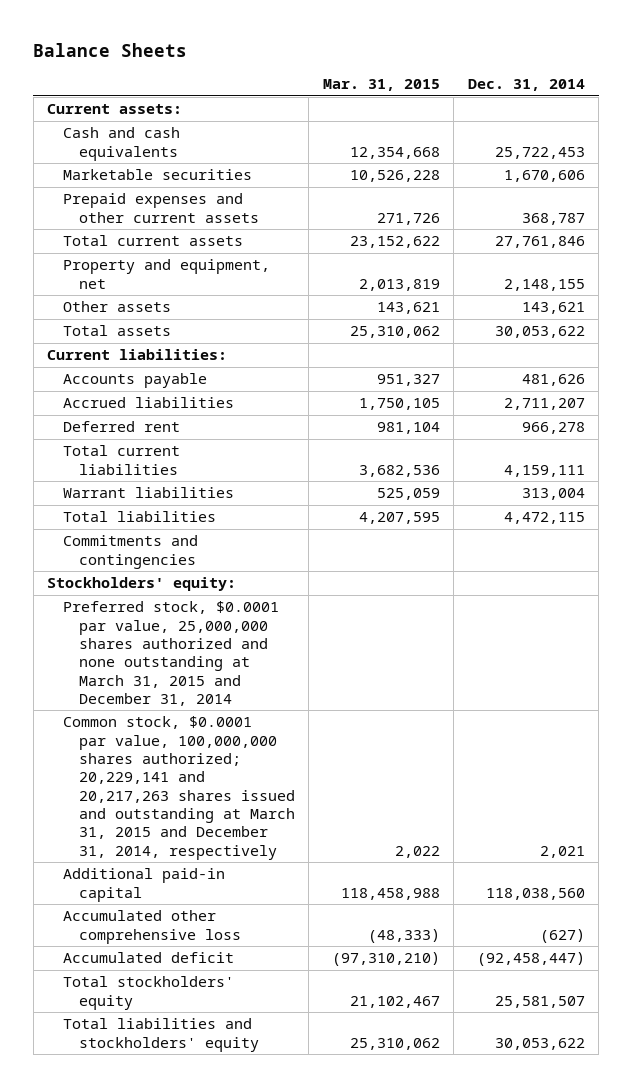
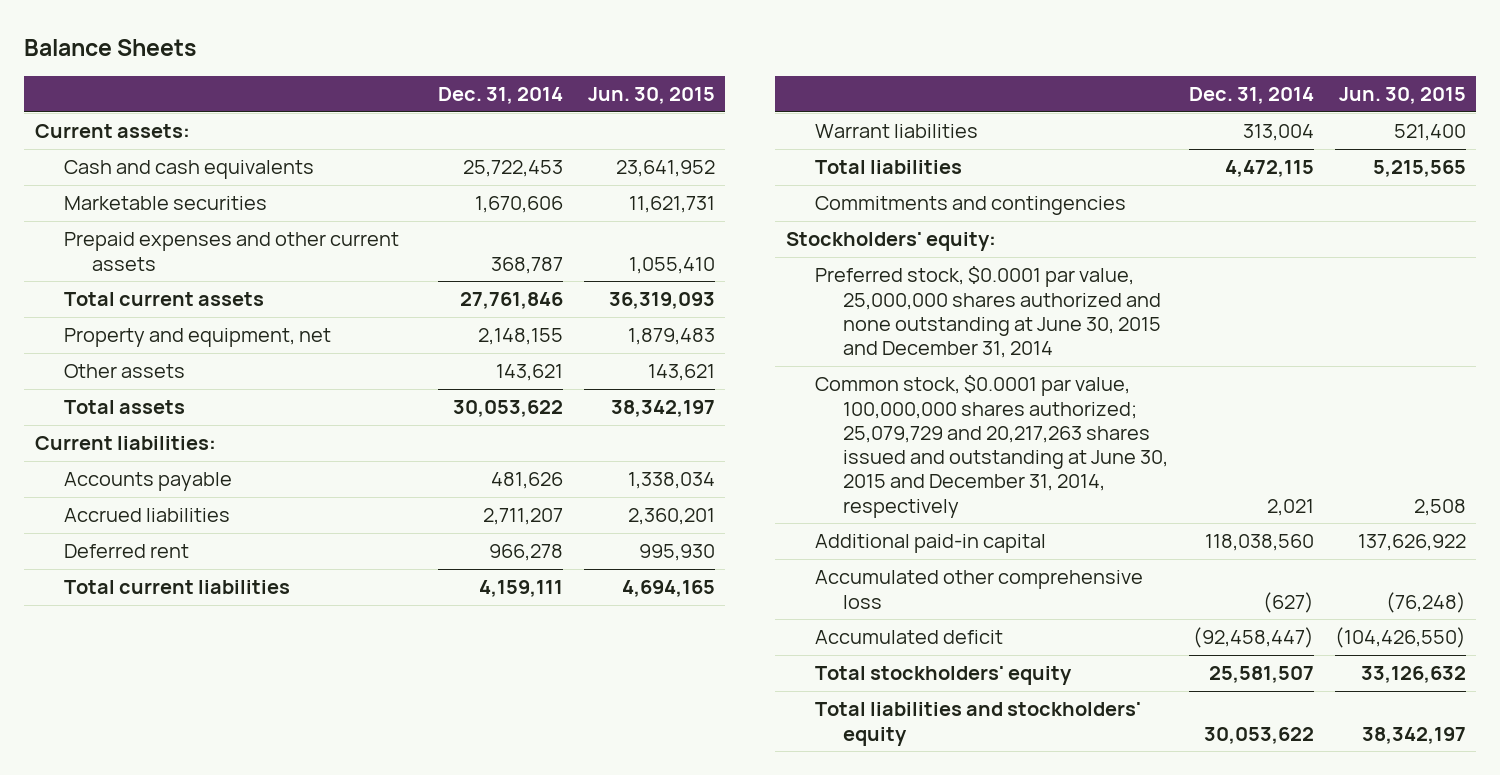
[322,79,440,92] Mar. 31, 2015 -> none
none -> [587,87,715,105] Jun. 30, 2015
[63,601,280,706] Preferred stock, $0.0001 par value, 25,000,000 shares authorized and none outstanding at March 31, 2015 and December 31, 2014 -> [814,266,1162,359] Preferred stock, $0.0001 par value, 25,000,000 shares authorized and none outstanding at June 30, 2015 and December 31, 2014
[63,716,295,860] Common stock, $0.0001 par value, 100,000,000 shares authorized; 20,229,141 and 20,217,263 shares issued and outstanding at March 31, 2015 and December 31, 2014, respectively -> [814,375,1169,518] Common stock, $0.0001 par value, 100,000,000 shares authorized; 25,079,729 and 20,217,263 shares issued and outstanding at June 30, 2015 and December 31, 2014, respectively

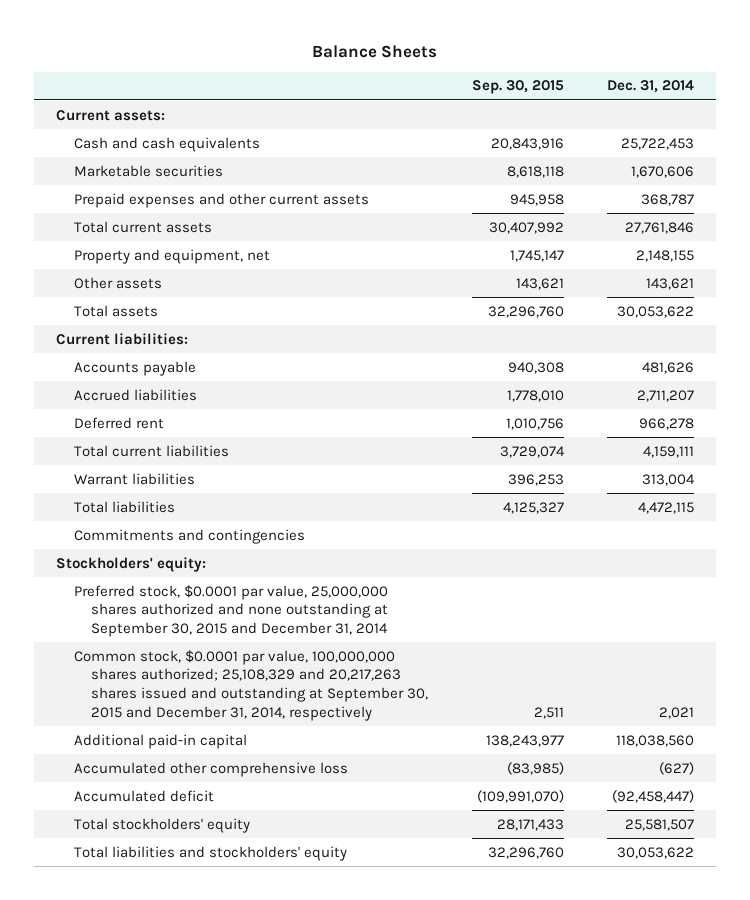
[587,87,715,105] Jun. 30, 2015 -> none
none -> [471,80,564,95] Sep. 30, 2015
[814,266,1162,359] Preferred stock, $0.0001 par value, 25,000,000 shares authorized and none outstanding at June 30, 2015 and December 31, 2014 -> [73,584,389,637] Preferred stock, $0.0001 par value, 25,000,000 shares authorized and none outstanding at September 30, 2015 and December 31, 2014
[814,375,1169,518] Common stock, $0.0001 par value, 100,000,000 shares authorized; 25,079,729 and 20,217,263 shares issued and outstanding at June 30, 2015 and December 31, 2014, respectively -> [73,649,429,721] Common stock, $0.0001 par value, 100,000,000 shares authorized; 25,108,329 and 20,217,263 shares issued and outstanding at September 30, 2015 and December 31, 2014, respectively

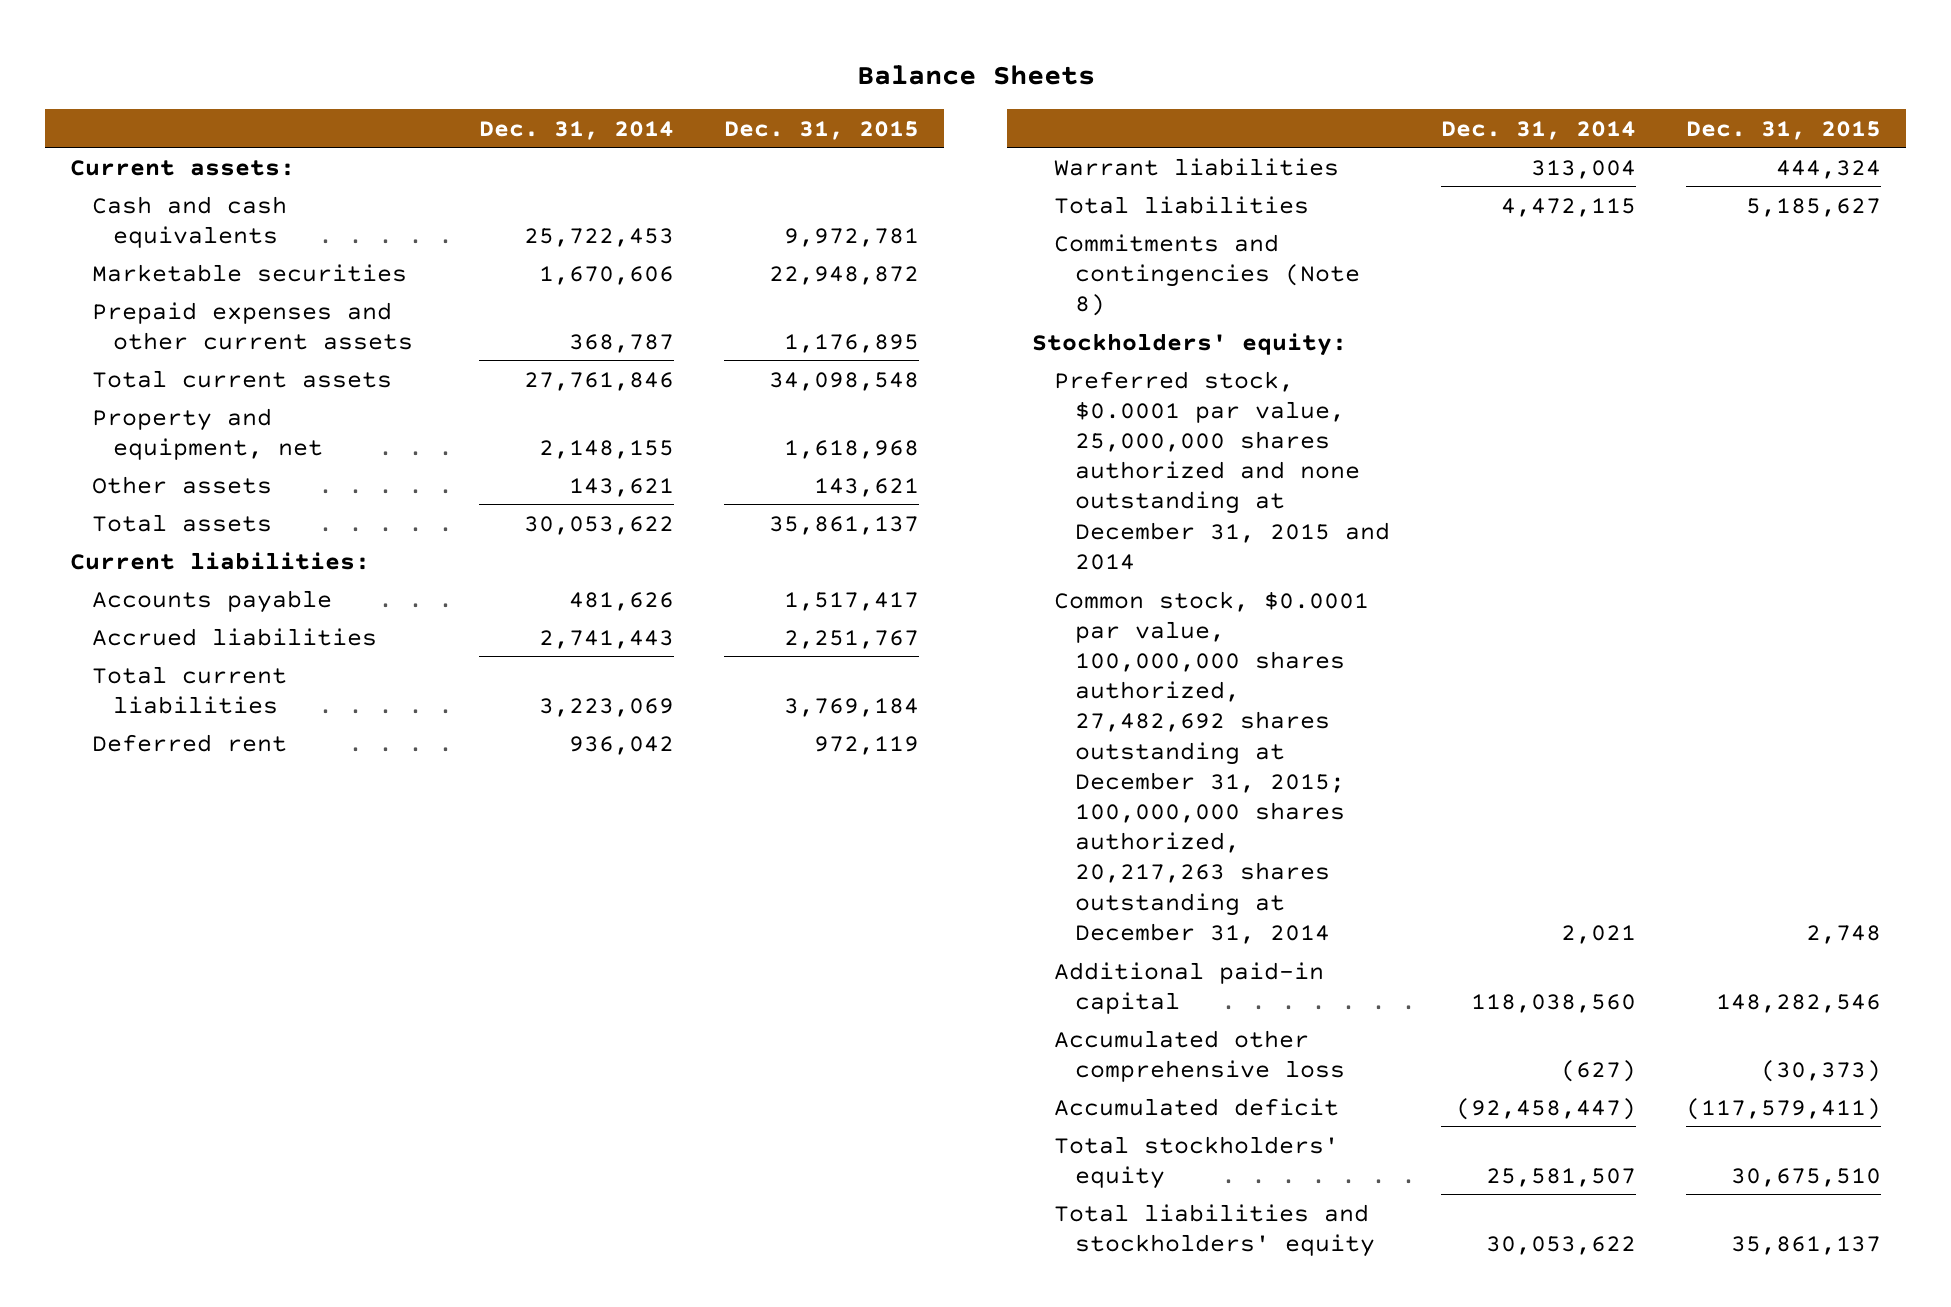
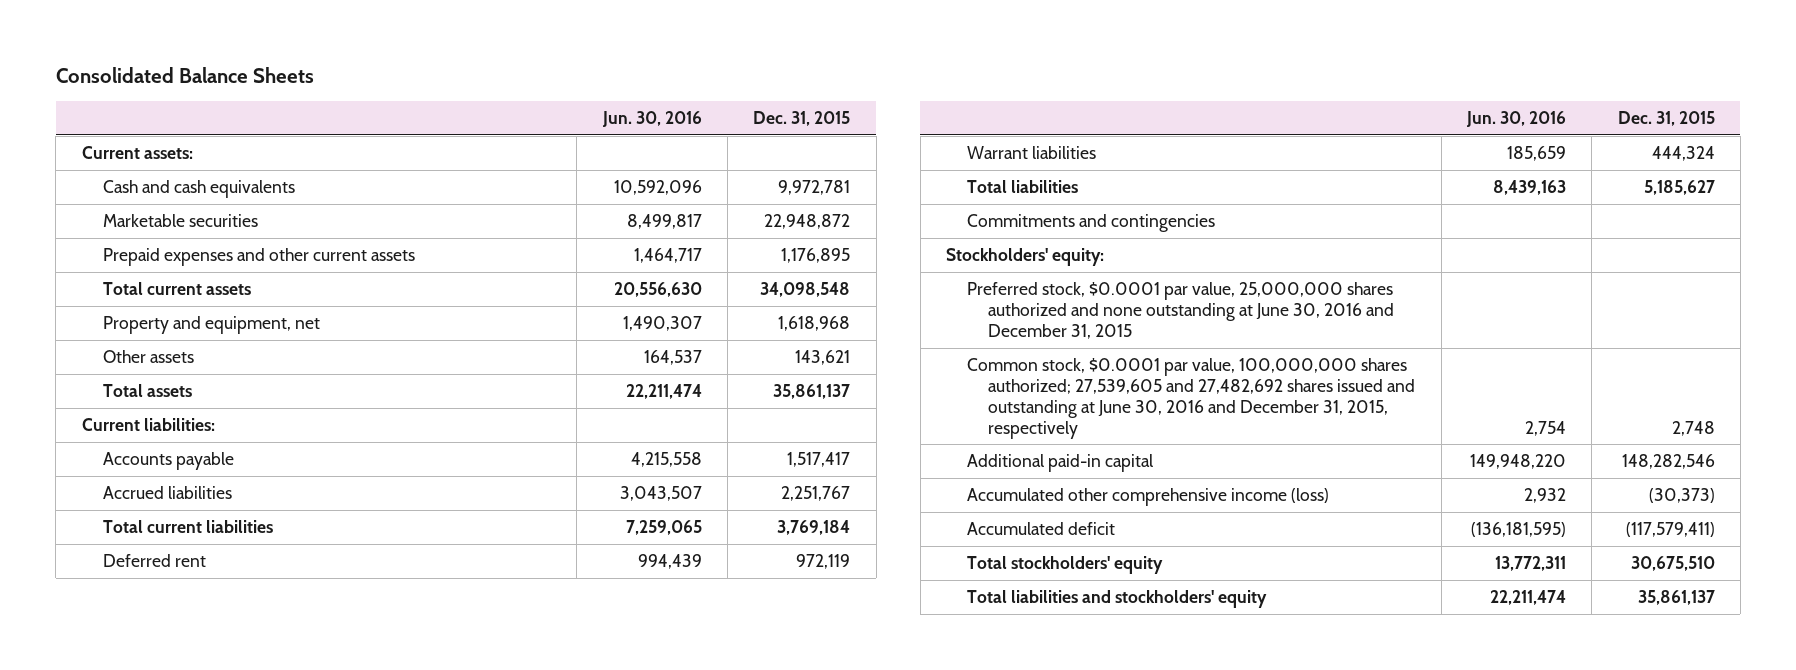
[856,64,1095,85] Balance Sheets -> [55,67,314,84] Consolidated Balance Sheets
[478,120,674,140] Dec. 31, 2014 -> none
none -> [601,111,702,128] Jun. 30, 2016
[1053,233,1361,316] Commitments and contingencies (Note 8) -> [967,214,1216,233] Commitments and contingencies
[1053,370,1391,570] Preferred stock, $0.0001 par value, 25,000,000 shares authorized and none outstanding at December 31, 2015 and 2014 -> [967,282,1395,339] Preferred stock, $0.0001 par value, 25,000,000 shares authorized and none outstanding at June 30, 2016 and December 31, 2015
[1053,590,1369,944] Common stock, $0.0001 par value, 100,000,000 shares authorized, 27,482,692 shares outstanding at December 31, 2015; 100,000,000 shares authorized, 20,217,263 shares outstanding at December 31, 2014 -> [967,358,1416,439] Common stock, $0.0001 par value, 100,000,000 shares authorized; 27,539,605 and 27,482,692 shares issued and outstanding at June 30, 2016 and December 31, 2015, respectively
[1053,1029,1346,1082] Accumulated other comprehensive loss -> [967,488,1330,507] Accumulated other comprehensive income (loss)

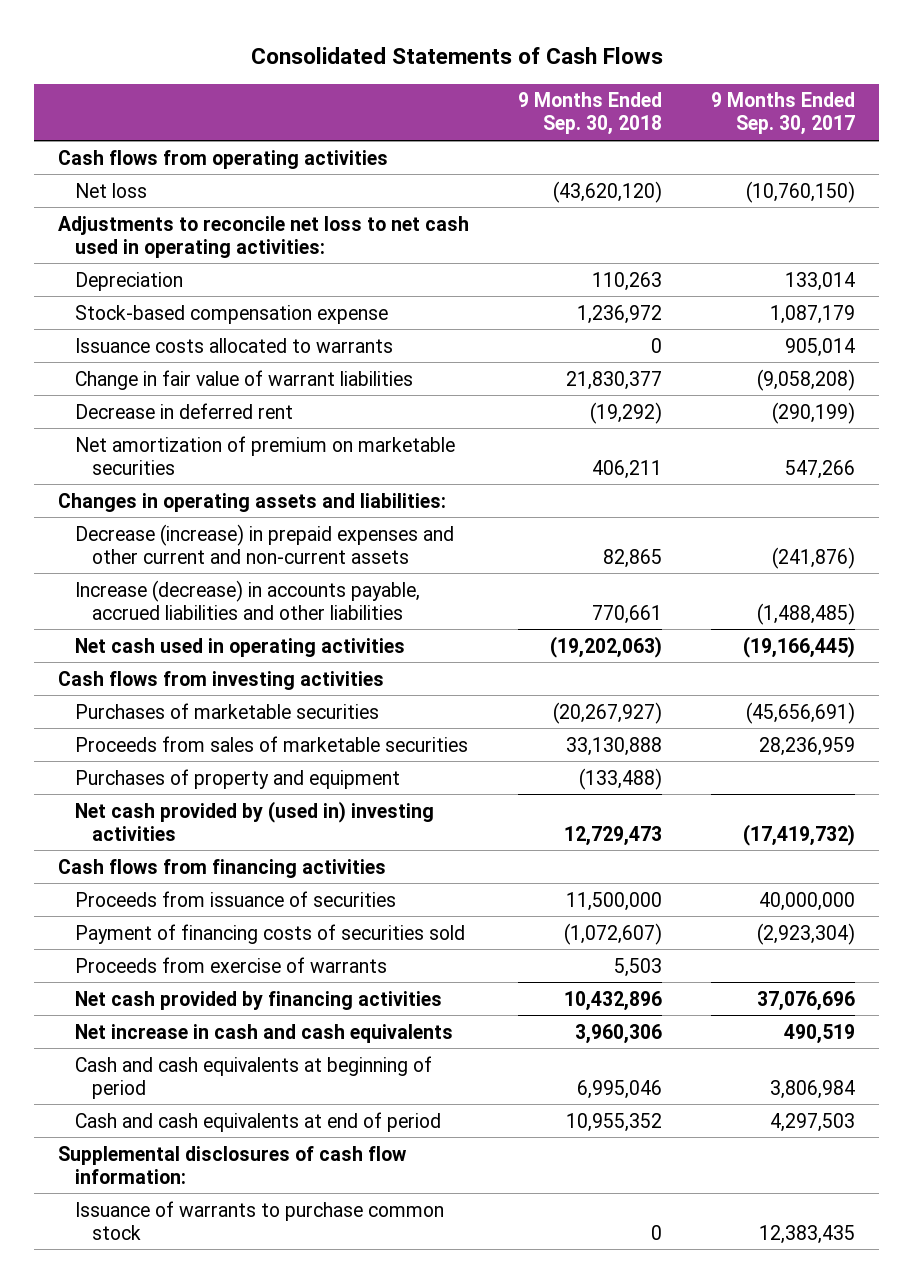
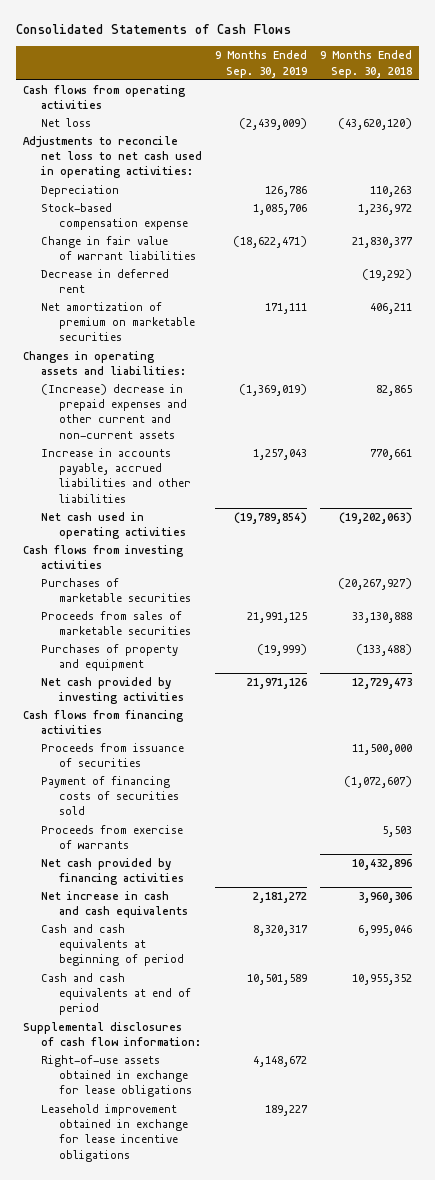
[710,92,855,136] 9 Months Ended Sep. 30, 2017 -> none
none -> [215,50,308,78] 9 Months Ended Sep. 30, 2019
[75,337,394,353] Issuance costs allocated to warrants -> none
[75,523,455,564] Decrease (increase) in prepaid expenses and other current and non-current assets -> [40,384,187,439] (Increase) decrease in prepaid expenses and other current and non-current assets
[75,579,421,620] Increase (decrease) in accounts payable, accrued liabilities and other liabilities -> [40,448,191,503] Increase in accounts payable, accrued liabilities and other liabilities
[75,800,435,841] Net cash provided by (used in) investing activities -> [40,677,184,705] Net cash provided by investing activities
[75,1200,445,1240] Issuance of warrants to purchase common stock -> none
none -> [40,1055,192,1098] Right-of-use assets obtained in exchange for lease obligations
none -> [40,1104,188,1162] Leasehold improvement obtained in exchange for lease incentive obligations

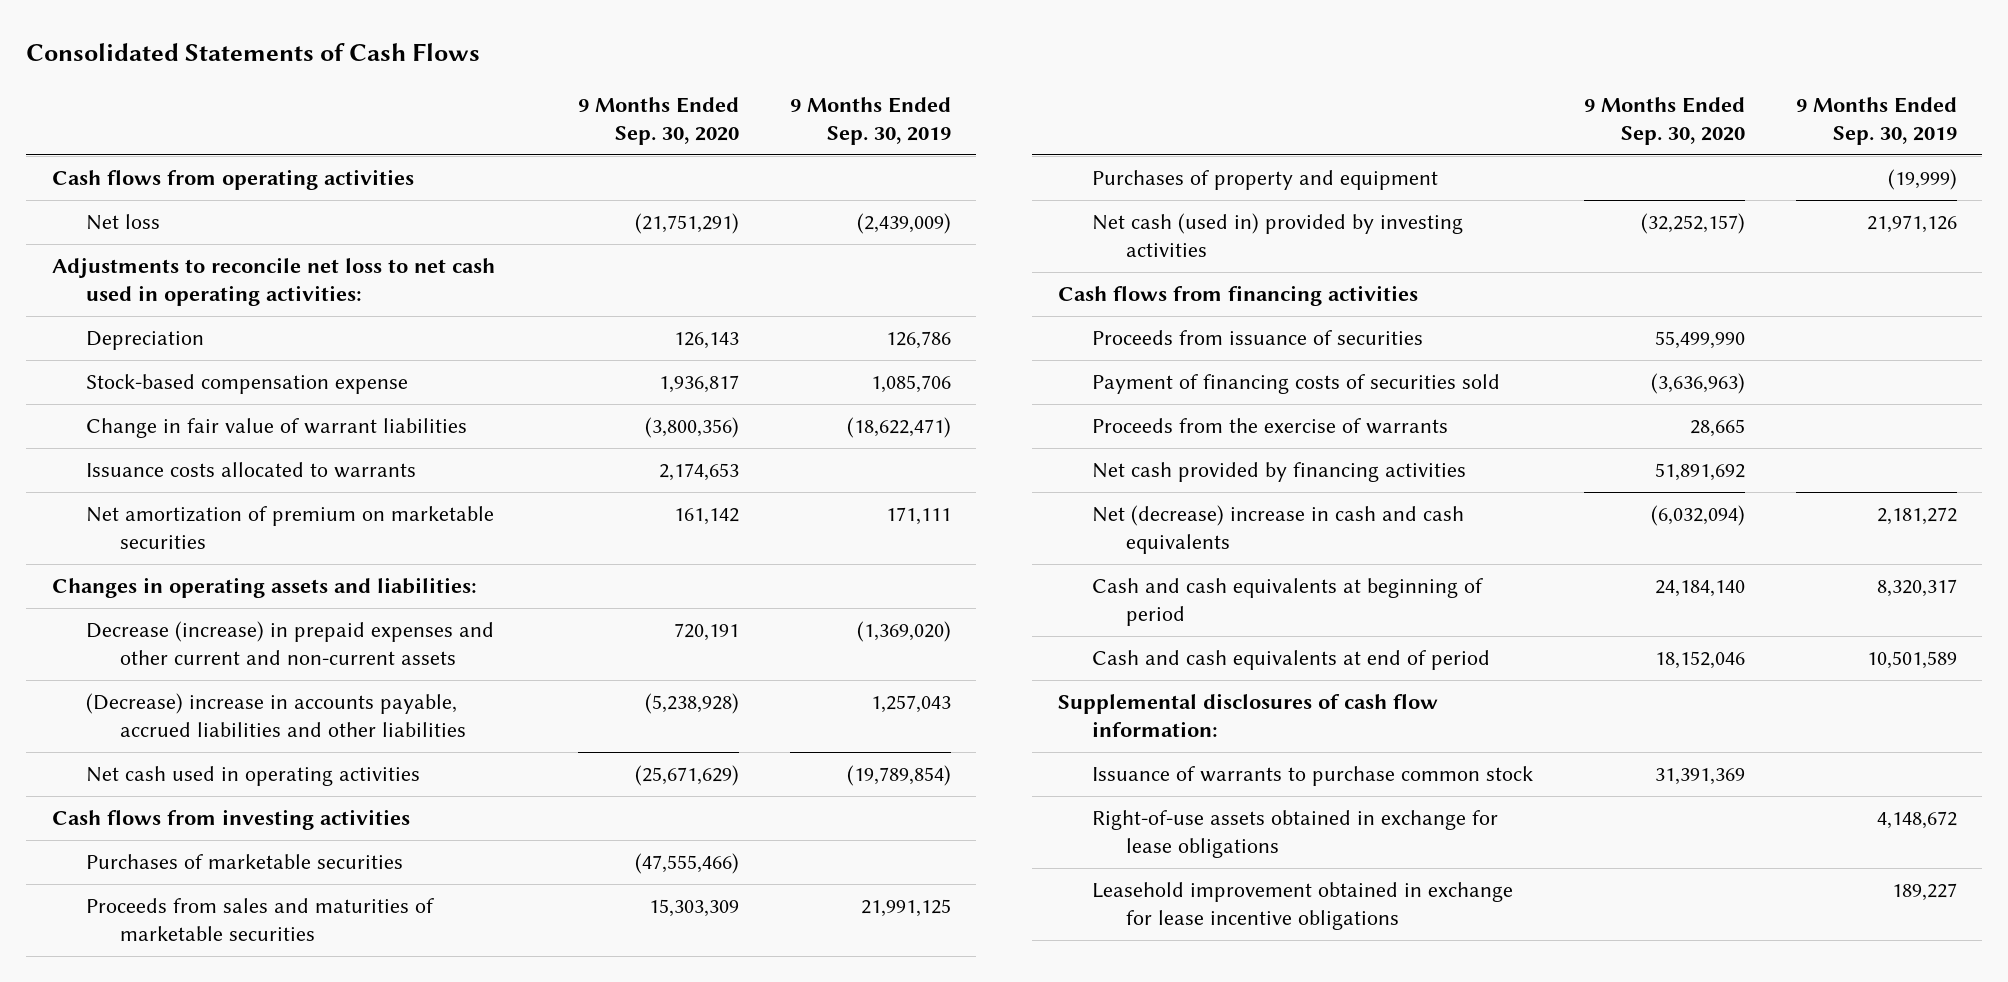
[320,50,413,78] 9 Months Ended Sep. 30, 2018 -> none
none -> [577,97,739,145] 9 Months Ended Sep. 30, 2020
[40,269,169,294] Decrease in deferred rent -> none
none -> [85,462,416,479] Issuance costs allocated to warrants
[40,384,187,439] (Increase) decrease in prepaid expenses and other current and non-current assets -> [85,621,494,665] Decrease (increase) in prepaid expenses and other current and non-current assets
[239,384,308,397] (1,369,019) -> [856,621,951,643] (1,369,020)
[40,448,191,503] Increase in accounts payable, accrued liabilities and other liabilities -> [85,693,466,737] (Decrease) increase in accounts payable, accrued liabilities and other liabilities
[40,611,191,636] Proceeds from sales of marketable securities -> [85,898,434,941] Proceeds from sales and maturities of marketable securities
[40,677,184,705] Net cash provided by investing activities -> [1091,213,1463,257] Net cash (used in) provided by investing activities
[40,825,183,850] Proceeds from exercise of warrants -> [1091,418,1448,435] Proceeds from the exercise of warrants
[40,891,188,919] Net increase in cash and cash equivalents -> [1091,505,1464,554] Net (decrease) increase in cash and cash equivalents
none -> [1091,766,1533,787] Issuance of warrants to purchase common stock

